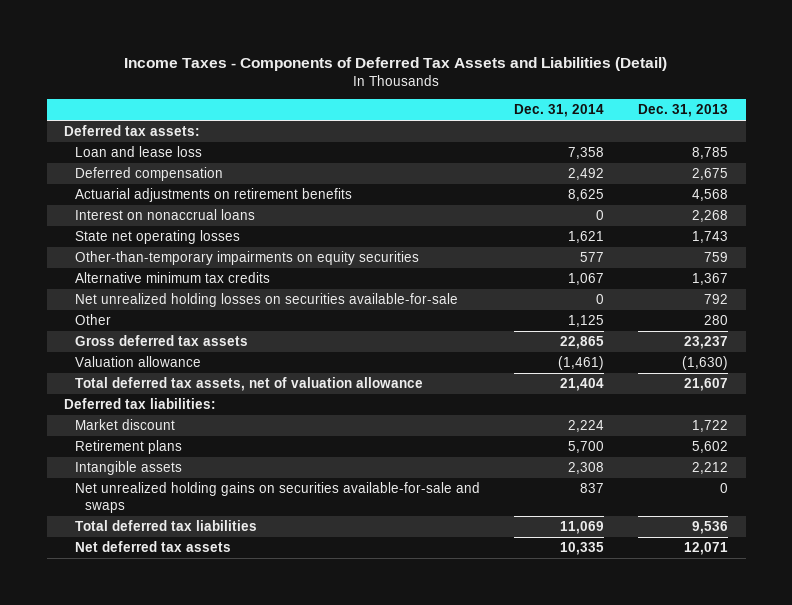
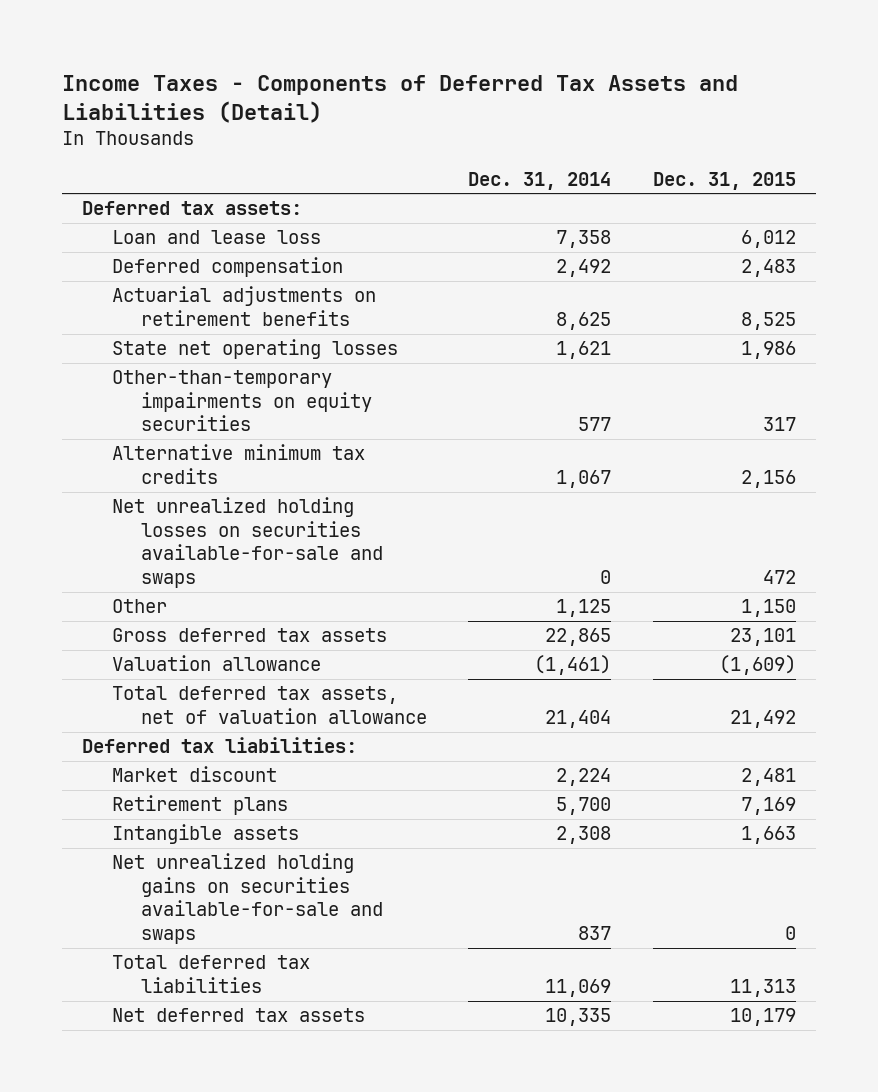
[638,104,729,118] Dec. 31, 2013 -> none
none -> [652,171,796,190] Dec. 31, 2015
[74,209,255,221] Interest on nonaccrual loans -> none
[74,293,458,308] Net unrealized holding losses on securities available-for-sale -> [111,497,384,589] Net unrealized holding losses on securities available-for-sale and swaps

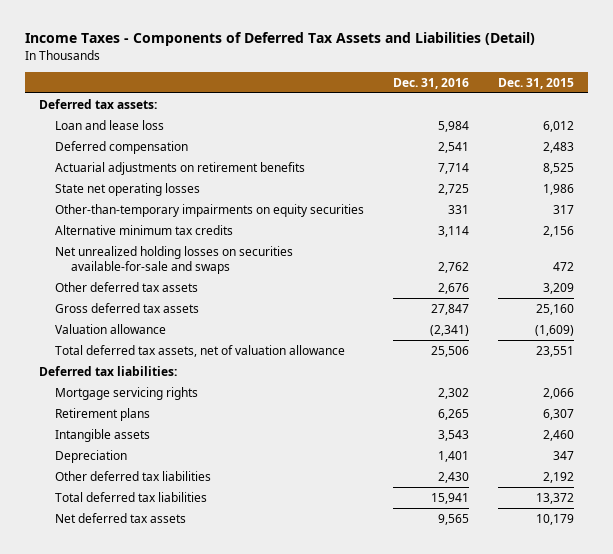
[468,171,612,190] Dec. 31, 2014 -> none
none -> [392,77,469,89] Dec. 31, 2016
[111,599,167,614] Other -> [55,281,199,292] Other deferred tax assets
[740,599,796,618] 1,150 -> [542,282,574,294] 3,209
[729,628,796,647] 23,101 -> [535,303,574,315] 25,160
[729,709,796,728] 21,492 -> [535,345,574,357] 23,551
[111,766,277,783] Market discount -> none
[111,853,384,945] Net unrealized holding gains on securities available-for-sale and swaps -> none
none -> [55,386,199,400] Mortgage servicing rights
[740,797,796,816] 7,169 -> [542,408,574,420] 6,307
[740,826,796,845] 1,663 -> [542,429,574,441] 2,460
none -> [55,449,128,463] Depreciation
none -> [55,470,212,481] Other deferred tax liabilities
[729,978,796,997] 11,313 -> [535,492,574,504] 13,372

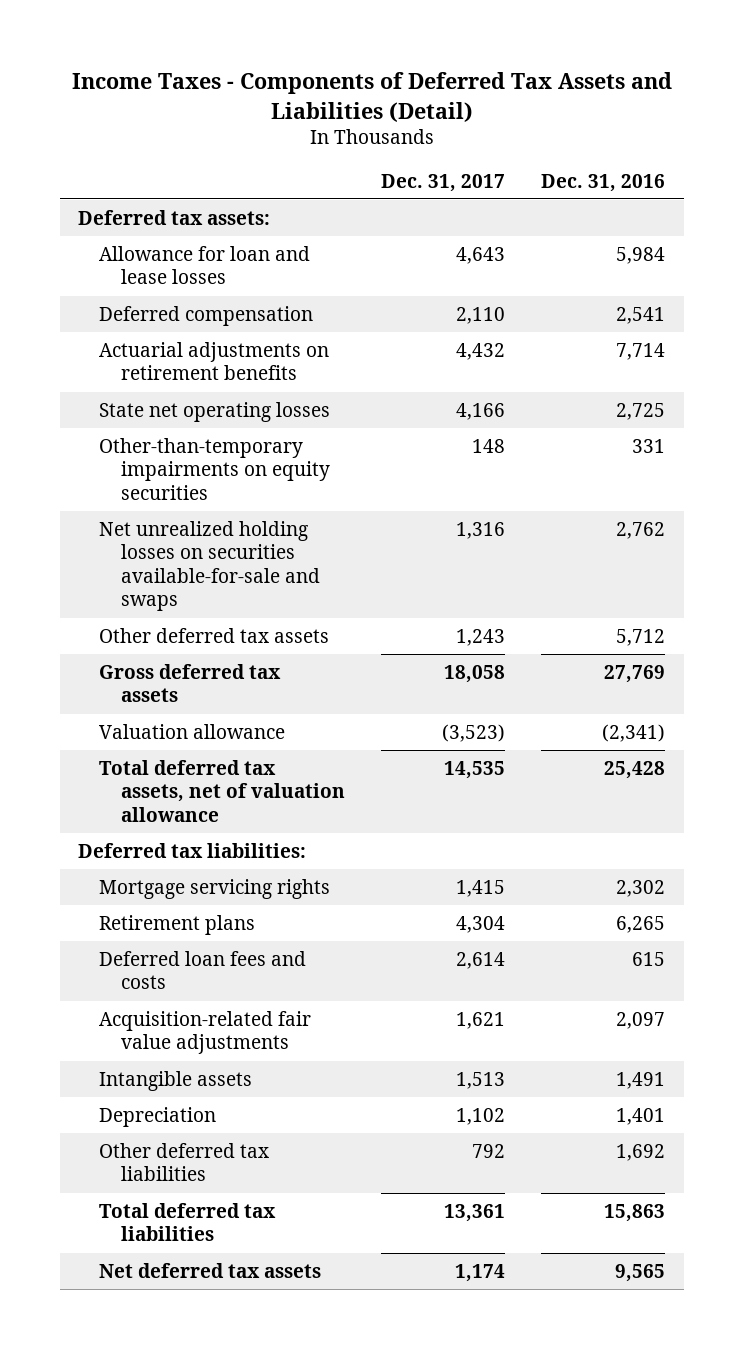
[497,77,574,89] Dec. 31, 2015 -> none
none -> [380,173,505,192] Dec. 31, 2017
[55,119,165,130] Loan and lease loss -> [99,245,311,285] Allowance for loan and lease losses
[55,224,234,235] Alternative minimum tax credits -> none
[437,282,469,294] 2,676 -> [616,628,666,646] 5,712
[430,303,469,315] 27,847 -> [604,664,666,683] 27,769
[430,345,469,357] 25,506 -> [604,760,666,779] 25,428
none -> [99,950,307,990] Deferred loan fees and costs
none -> [99,1010,312,1055] Acquisition-related fair value adjustments
[437,429,469,441] 3,543 -> [616,1071,666,1089] 1,491
[437,471,469,483] 2,430 -> [616,1143,666,1161] 1,692
[430,492,469,504] 15,941 -> [604,1203,666,1222] 15,863

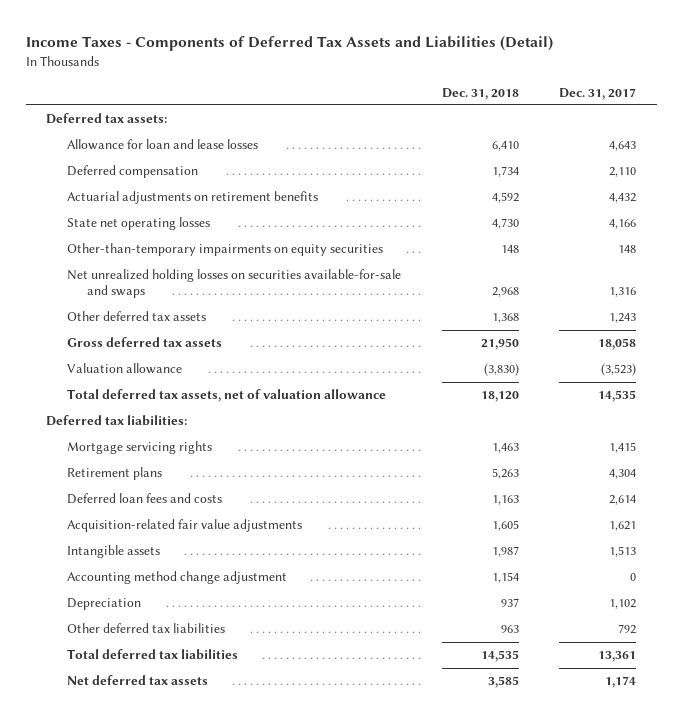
[541,173,666,192] Dec. 31, 2016 -> none
none -> [441,87,519,100] Dec. 31, 2018
none -> [66,571,287,585] Accounting method change adjustment

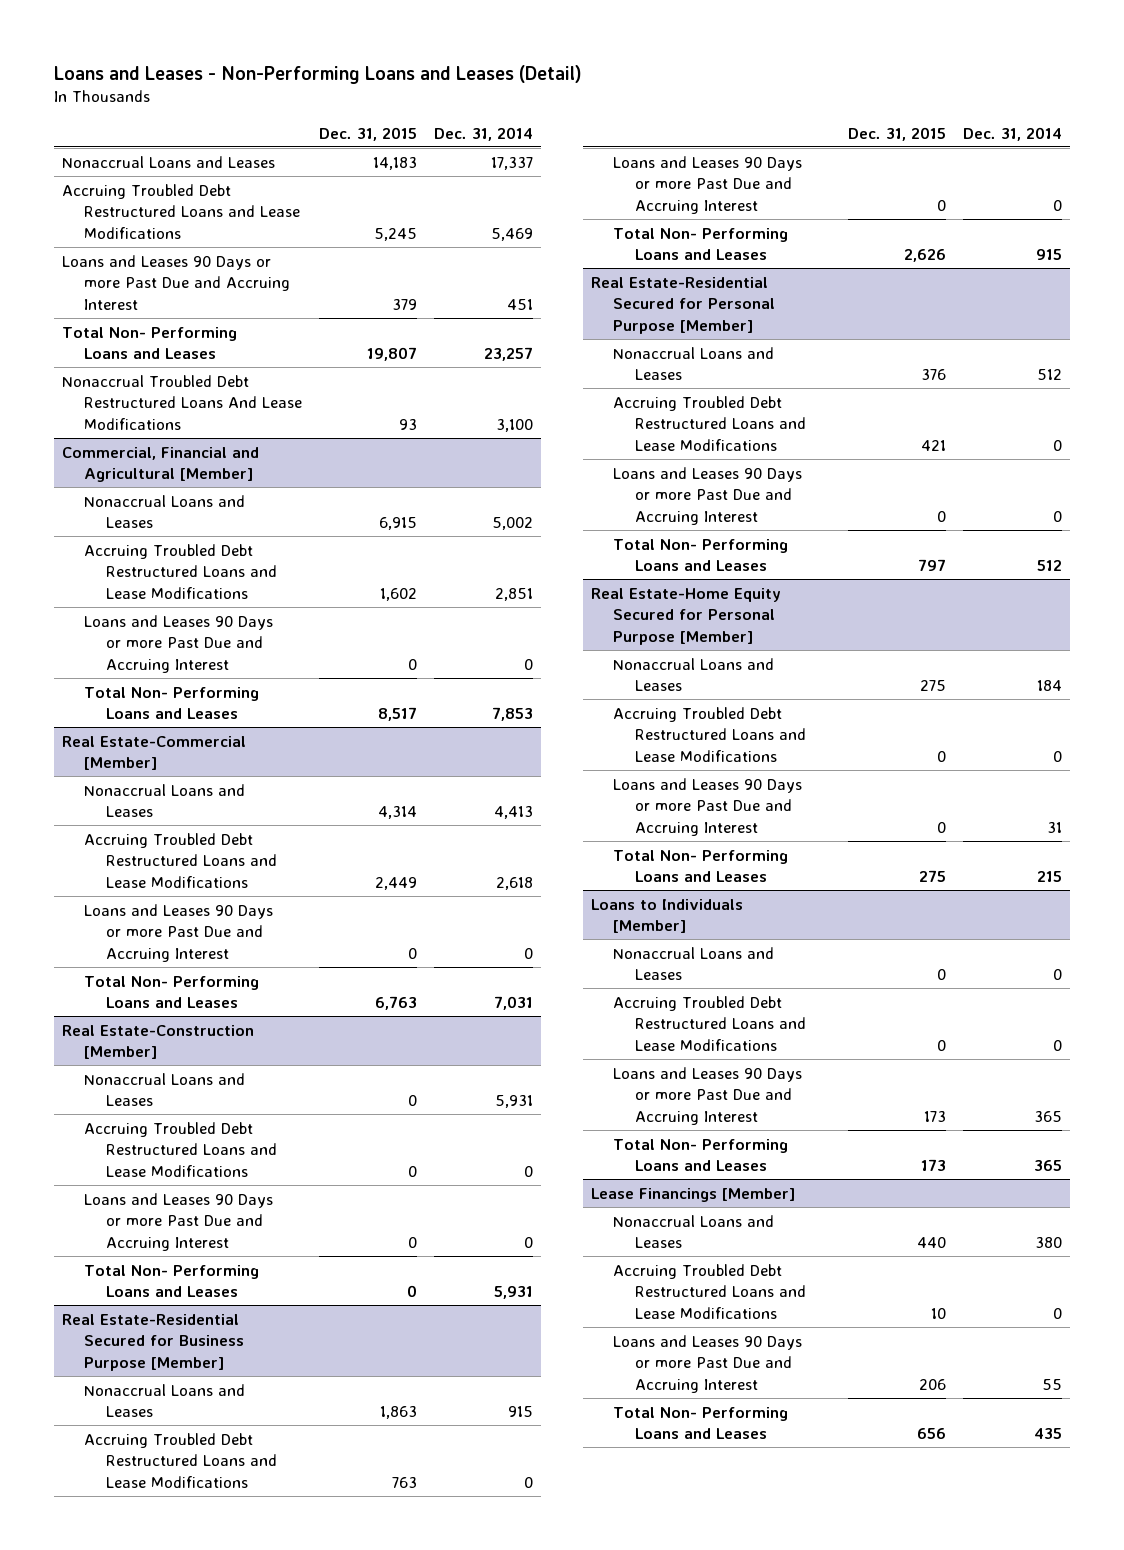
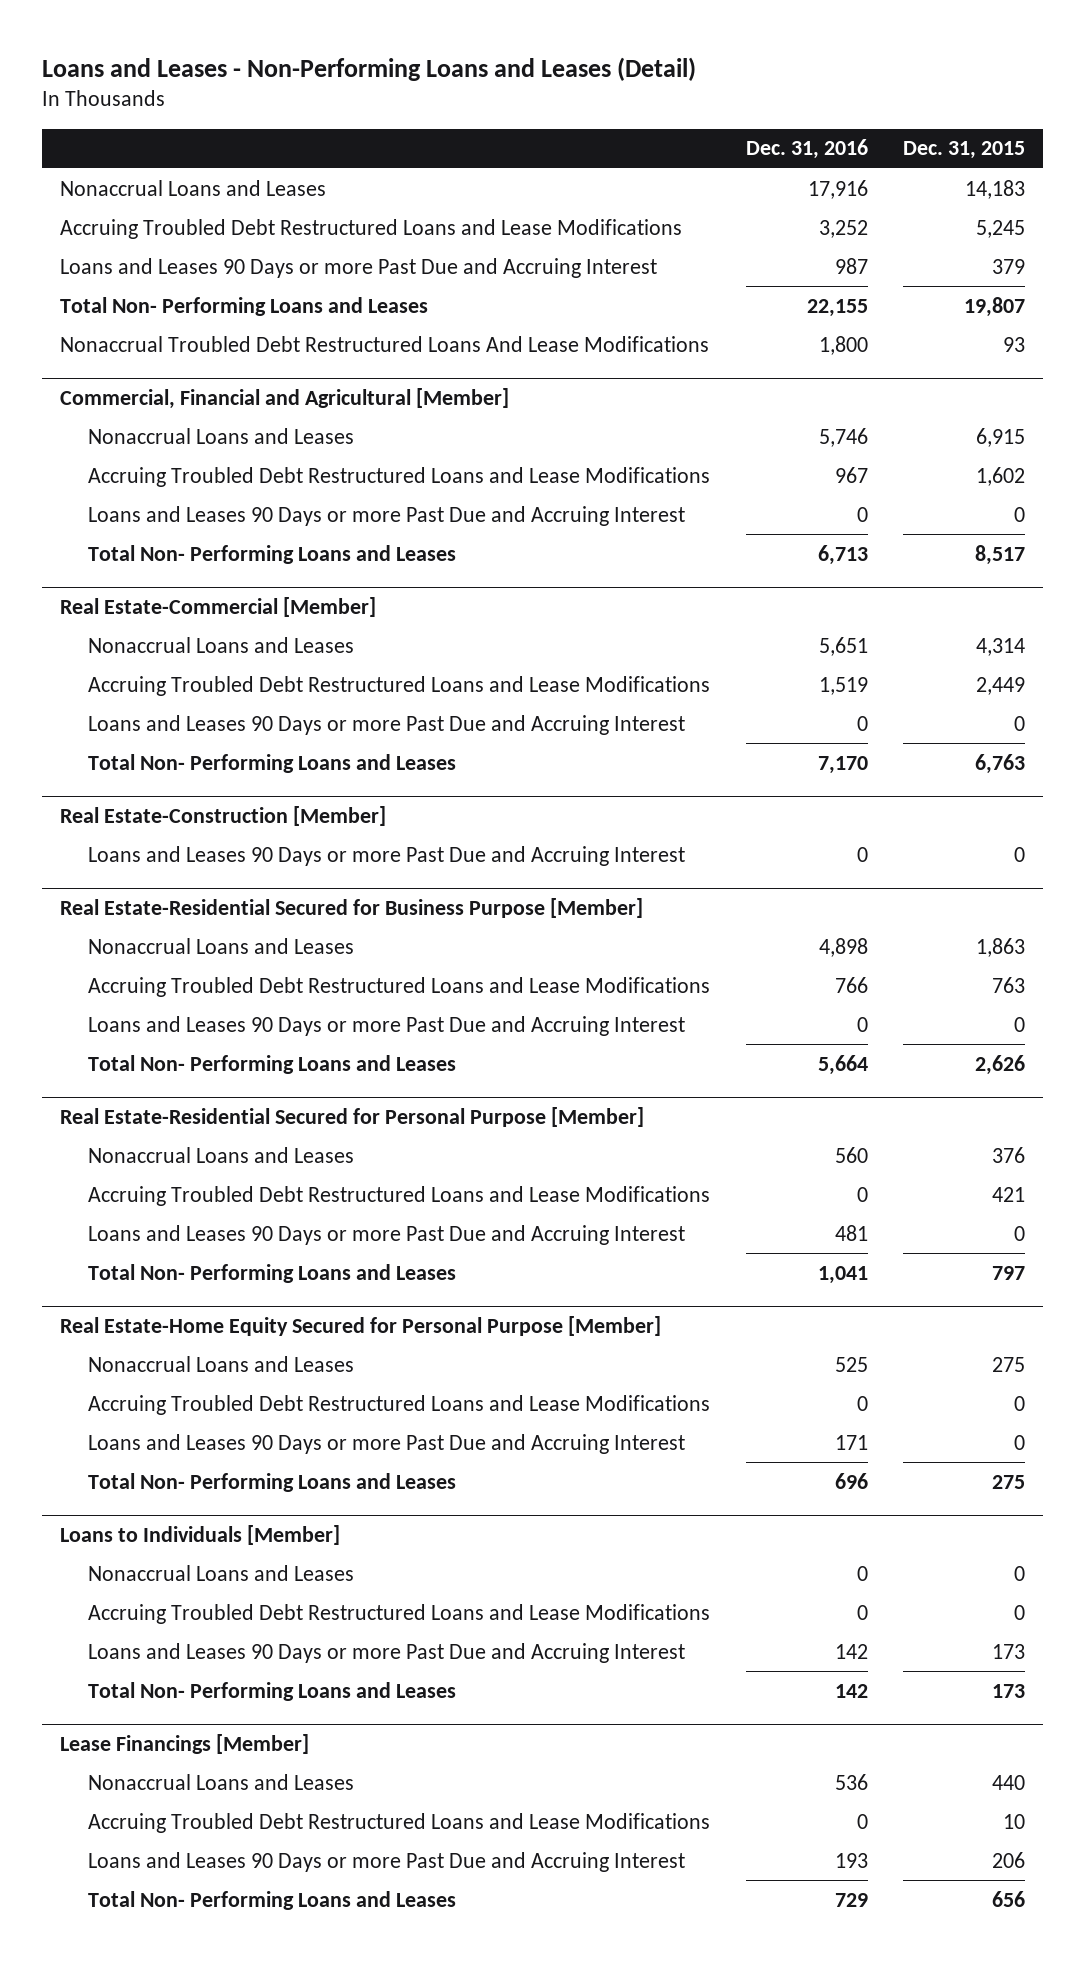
[433,126,533,141] Dec. 31, 2014 -> none
none -> [745,139,868,160] Dec. 31, 2016
[84,1072,246,1107] Nonaccrual Loans and Leases -> none
[84,1121,278,1177] Accruing Troubled Debt Restructured Loans and Lease Modifications -> none
[84,1264,260,1298] Total Non- Performing Loans and Leases -> none

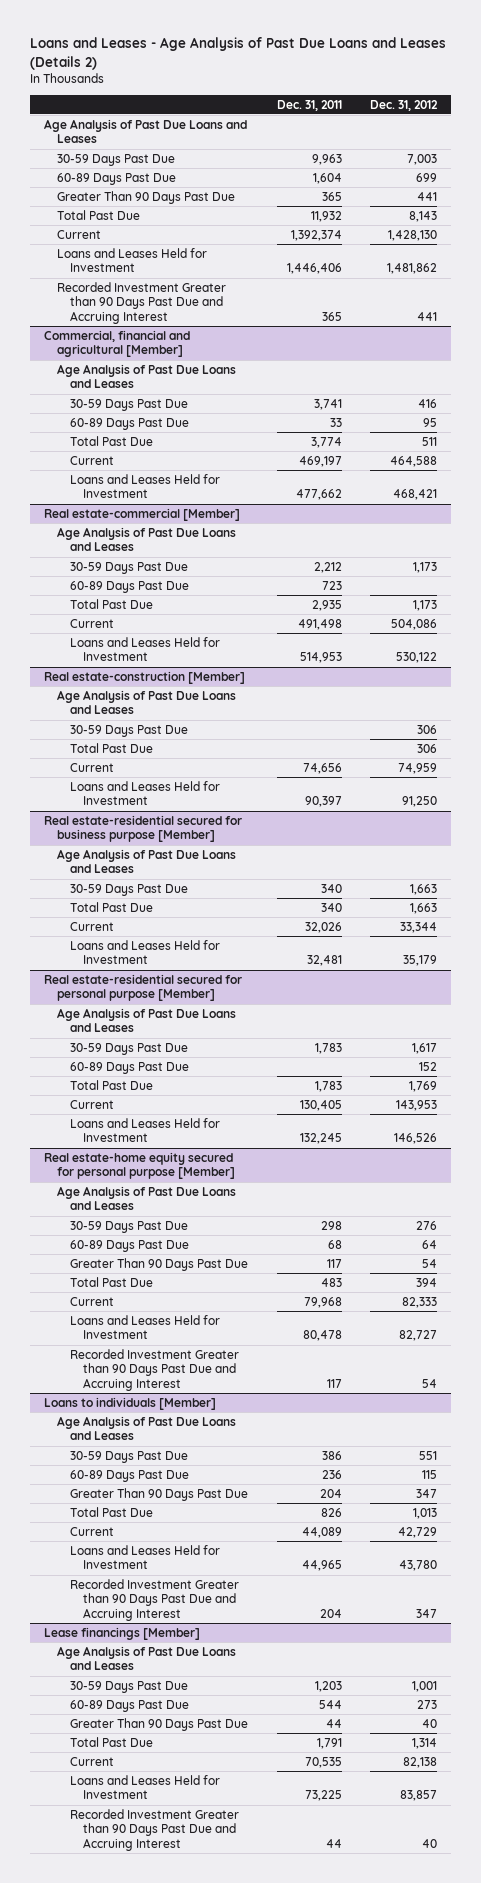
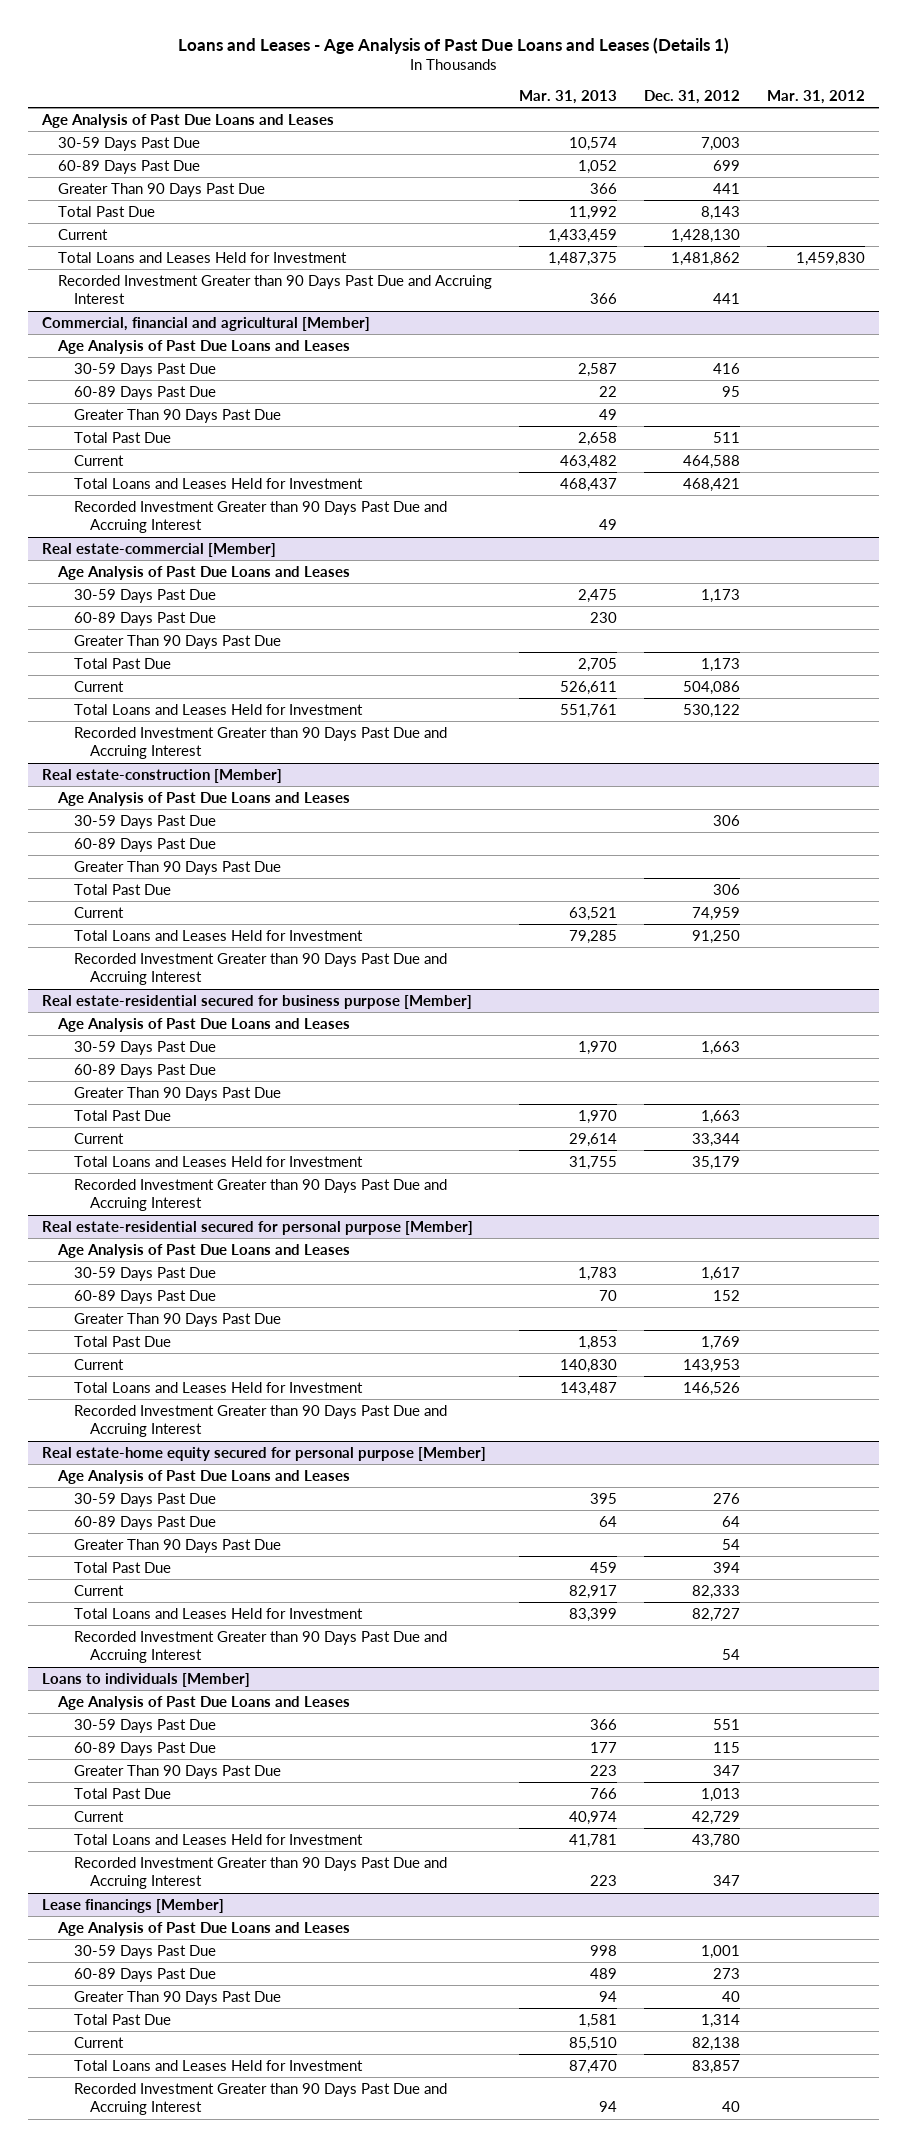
[29,37,446,70] Loans and Leases - Age Analysis of Past Due Loans and Leases (Details 2) -> [177,36,729,54] Loans and Leases - Age Analysis of Past Due Loans and Leases (Details 1)
[276,99,342,111] Dec. 31, 2011 -> none
none -> [519,89,618,104] Mar. 31, 2013
none -> [767,89,866,104] Mar. 31, 2012
[56,247,207,273] Loans and Leases Held for Investment -> [58,251,348,263] Total Loans and Leases Held for Investment
none -> [74,408,282,423] Greater Than 90 Days Past Due
[70,473,221,499] Loans and Leases Held for Investment -> [74,477,364,489] Total Loans and Leases Held for Investment
none -> [74,500,448,534] Recorded Investment Greater than 90 Days Past Due and Accruing Interest
none -> [74,634,282,649] Greater Than 90 Days Past Due
[70,636,221,662] Loans and Leases Held for Investment -> [74,703,364,715] Total Loans and Leases Held for Investment
none -> [74,726,448,760] Recorded Investment Greater than 90 Days Past Due and Accruing Interest
none -> [74,837,217,852] 60-89 Days Past Due
none -> [74,860,282,875] Greater Than 90 Days Past Due
[70,780,221,806] Loans and Leases Held for Investment -> [74,929,364,941] Total Loans and Leases Held for Investment
none -> [74,952,448,986] Recorded Investment Greater than 90 Days Past Due and Accruing Interest
none -> [74,1063,217,1078] 60-89 Days Past Due
none -> [74,1086,282,1101] Greater Than 90 Days Past Due
[70,939,221,965] Loans and Leases Held for Investment -> [74,1155,364,1167] Total Loans and Leases Held for Investment
none -> [74,1178,448,1212] Recorded Investment Greater than 90 Days Past Due and Accruing Interest
none -> [74,1312,282,1327] Greater Than 90 Days Past Due
[70,1117,221,1143] Loans and Leases Held for Investment -> [74,1381,364,1393] Total Loans and Leases Held for Investment
none -> [74,1404,448,1438] Recorded Investment Greater than 90 Days Past Due and Accruing Interest
[70,1314,221,1340] Loans and Leases Held for Investment -> [74,1607,364,1619] Total Loans and Leases Held for Investment
[70,1544,221,1570] Loans and Leases Held for Investment -> [74,1833,364,1845] Total Loans and Leases Held for Investment
[70,1774,221,1800] Loans and Leases Held for Investment -> [74,2059,364,2071] Total Loans and Leases Held for Investment

